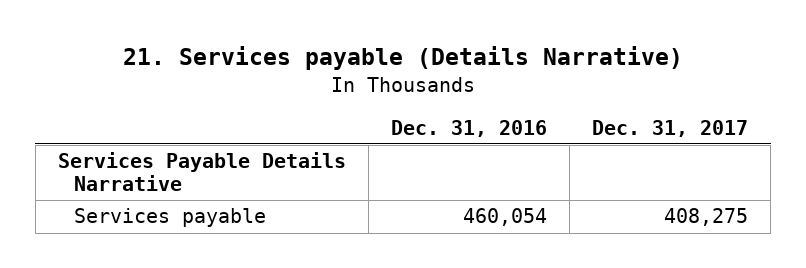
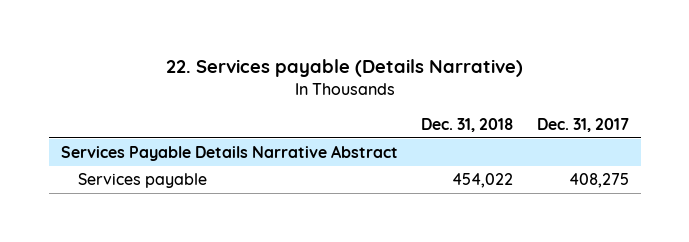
[123,46,684,71] 21. Services payable (Details Narrative) -> [165,59,523,78] 22. Services payable (Details Narrative)
[391,119,548,137] Dec. 31, 2016 -> none
none -> [421,117,514,132] Dec. 31, 2018
[57,152,346,192] Services Payable Details Narrative -> [60,145,398,162] Services Payable Details Narrative Abstract

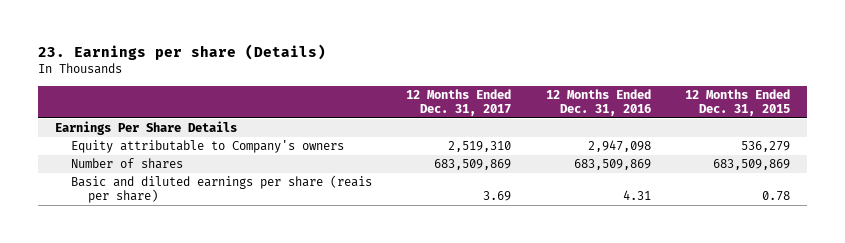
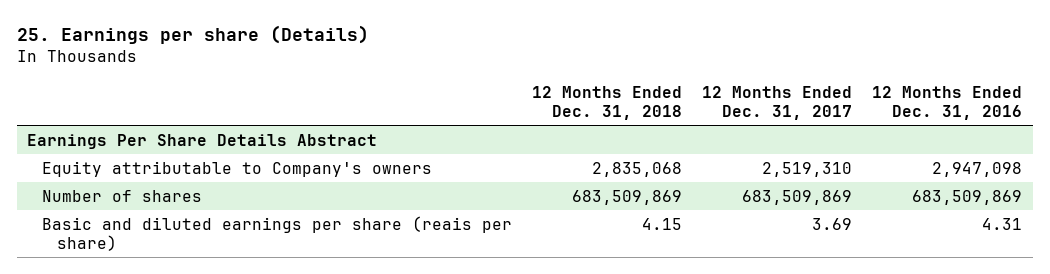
[37,43,326,60] 23. Earnings per share (Details) -> [16,25,369,45] 25. Earnings per share (Details)
[684,88,790,116] 12 Months Ended Dec. 31, 2015 -> none
none -> [532,85,683,120] 12 Months Ended Dec. 31, 2018
[54,121,237,136] Earnings Per Share Details -> [27,133,378,149] Earnings Per Share Details Abstract

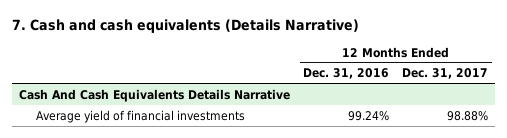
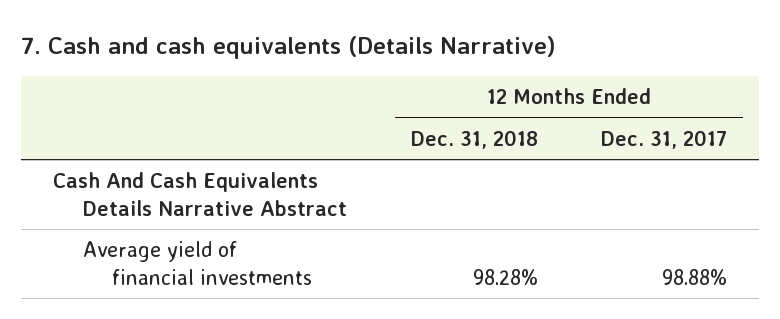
[303,68,390,80] Dec. 31, 2016 -> none
none -> [410,129,538,149] Dec. 31, 2018
[18,88,290,102] Cash And Cash Equivalents Details Narrative -> [52,172,347,216] Cash And Cash Equivalents Details Narrative Abstract

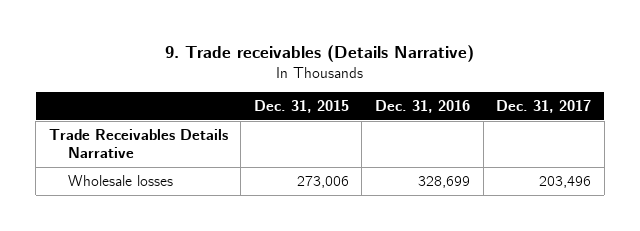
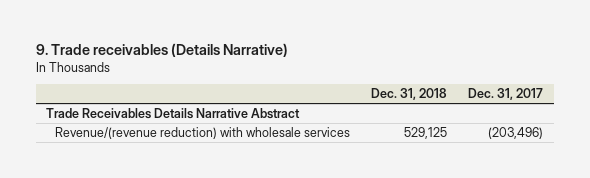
[253,99,349,113] Dec. 31, 2015 -> none
[374,99,470,113] Dec. 31, 2016 -> none
none -> [371,88,448,101] Dec. 31, 2018
[67,174,173,186] Wholesale losses -> none
[48,128,228,158] Trade Receivables Details Narrative -> [46,107,301,119] Trade Receivables Details Narrative Abstract
none -> [55,126,351,139] Revenue/(revenue reduction) with wholesale services

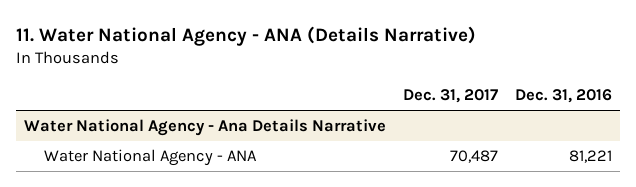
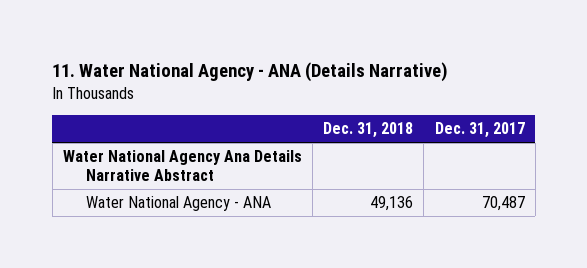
[514,89,612,104] Dec. 31, 2016 -> none
none -> [323,122,414,139] Dec. 31, 2018
[24,119,387,137] Water National Agency - Ana Details Narrative -> [62,150,302,182] Water National Agency Ana Details Narrative Abstract

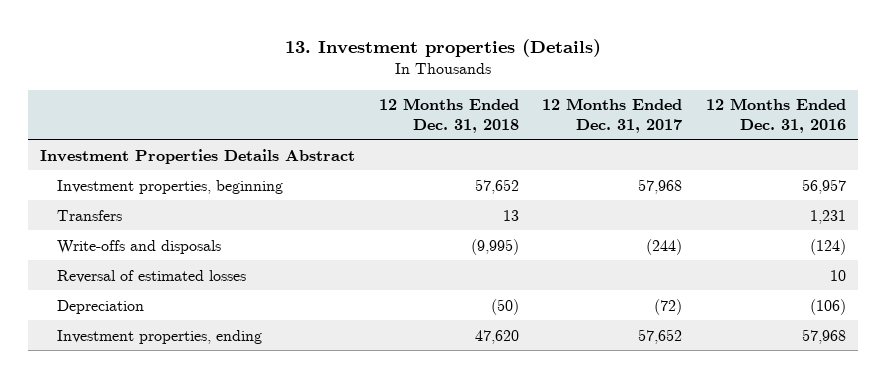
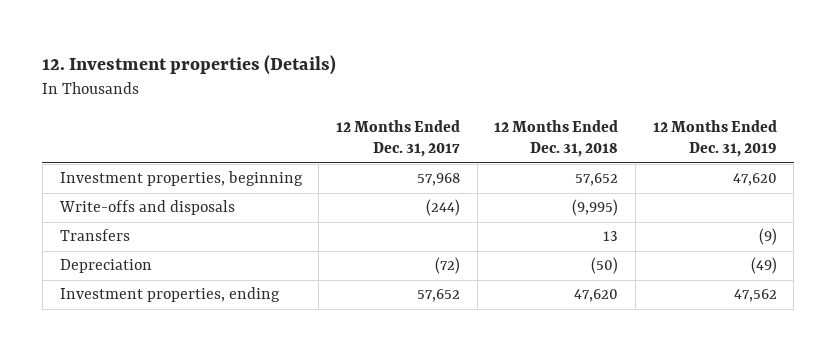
[285,38,602,57] 13. Investment properties (Details) -> [42,55,337,76] 12. Investment properties (Details)
[706,98,847,133] 12 Months Ended Dec. 31, 2016 -> none
none -> [652,119,777,158] 12 Months Ended Dec. 31, 2019
[40,148,356,164] Investment Properties Details Abstract -> none
[57,269,247,283] Reversal of estimated losses -> none
[57,209,123,221] Transfers -> [59,229,130,242] Transfers

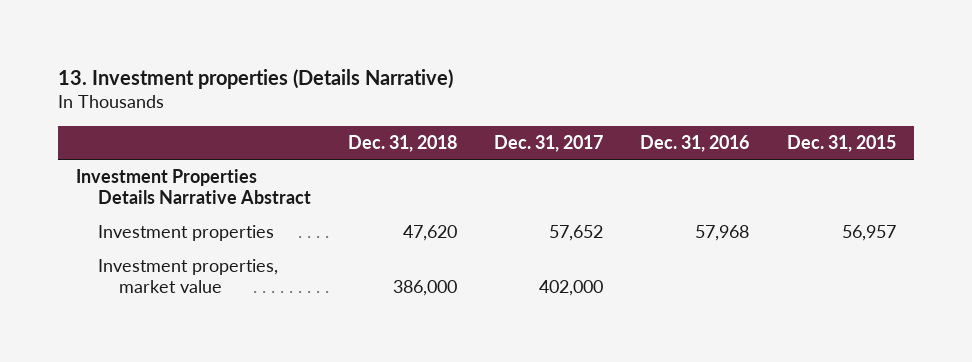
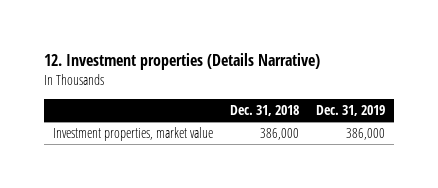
[57,68,453,89] 13. Investment properties (Details Narrative) -> [44,53,321,71] 12. Investment properties (Details Narrative)
[494,134,604,152] Dec. 31, 2017 -> none
[640,134,750,152] Dec. 31, 2016 -> none
[786,134,896,152] Dec. 31, 2015 -> none
none -> [316,105,386,117] Dec. 31, 2019
[76,169,311,205] Investment Properties Details Narrative Abstract -> none
[97,225,274,242] Investment properties -> none

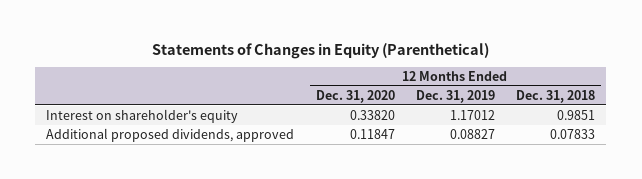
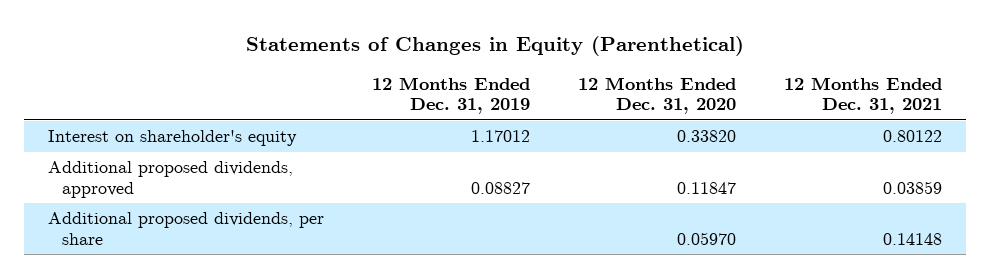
[516,89,596,103] Dec. 31, 2018 -> none
none -> [783,76,942,115] 12 Months Ended Dec. 31, 2021
none -> [48,212,325,245] Additional proposed dividends, per share

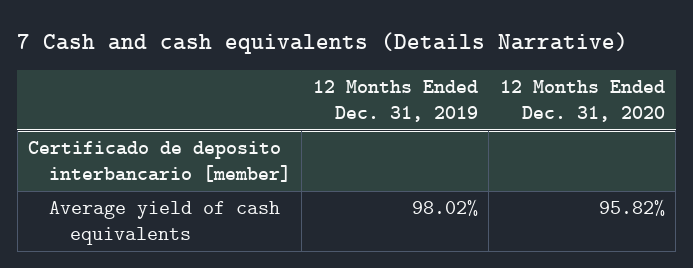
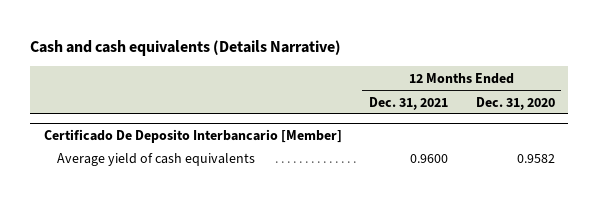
[17,32,629,55] 7 Cash and cash equivalents (Details Narrative) -> [30,40,342,57] Cash and cash equivalents (Details Narrative)
[312,80,478,123] 12 Months Ended Dec. 31, 2019 -> none
none -> [369,96,449,110] Dec. 31, 2021
[28,141,291,183] Certificado de deposito interbancario [member] -> [43,129,342,144] Certificado De Deposito Interbancario [Member]
[598,199,665,217] 95.82% -> [516,154,555,164] 0.9582

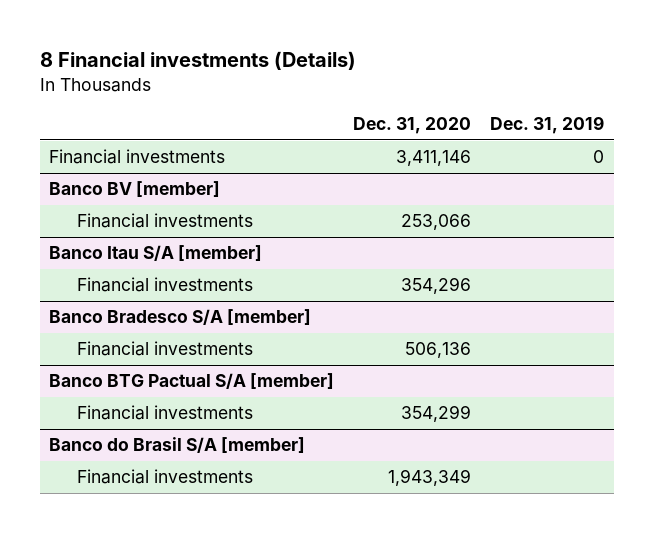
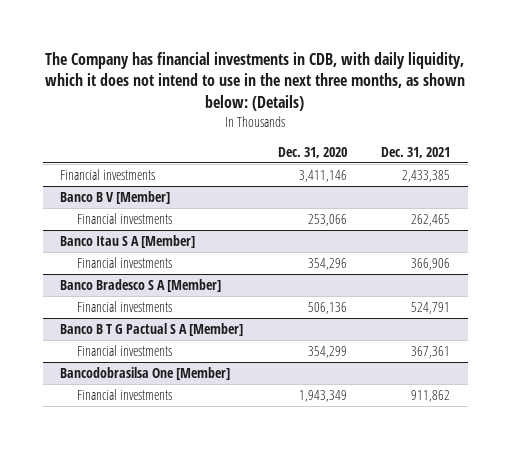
[39,50,356,70] 8 Financial investments (Details) -> [45,51,466,111] The Company has financial investments in CDB, with daily liquidity, which it does not intend to use in the next three months, as shown below: (Details)
[490,116,605,135] Dec. 31, 2019 -> none
none -> [381,146,451,158] Dec. 31, 2021
[49,181,221,198] Banco BV [member] -> [60,190,171,204] Banco B V [Member]
[49,245,263,262] Banco Itau S/A [member] -> [60,234,196,248] Banco Itau S A [Member]
[49,309,312,326] Banco Bradesco S/A [member] -> [60,278,222,292] Banco Bradesco S A [Member]
[49,373,335,390] Banco BTG Pactual S/A [member] -> [60,322,244,336] Banco B T G Pactual S A [Member]
[49,437,306,454] Banco do Brasil S/A [member] -> [60,366,231,380] Bancodobrasilsa One [Member]

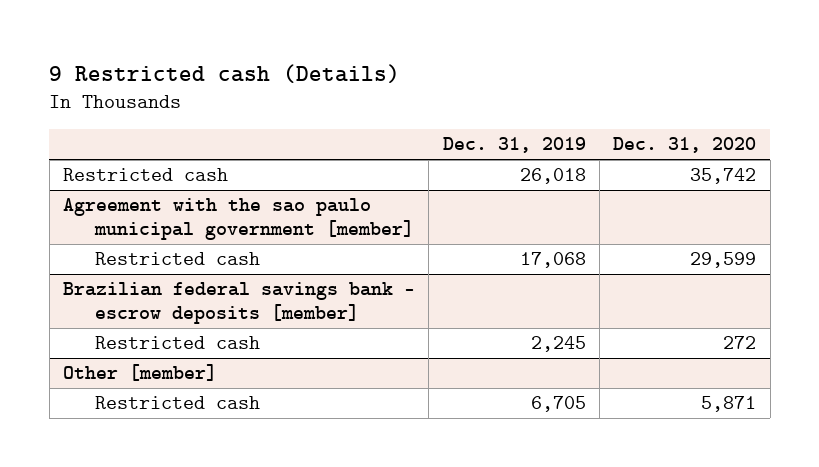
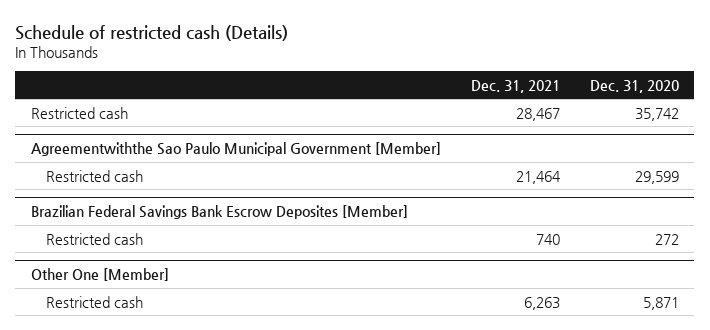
[49,63,401,83] 9 Restricted cash (Details) -> [15,24,289,41] Schedule of restricted cash (Details)
[442,137,586,154] Dec. 31, 2019 -> none
none -> [470,79,560,93] Dec. 31, 2021
[63,198,414,240] Agreement with the sao paulo municipal government [member] -> [30,142,441,157] Agreementwiththe Sao Paulo Municipal Government [Member]
[63,282,416,324] Brazilian federal savings bank - escrow deposits [member] -> [30,205,408,220] Brazilian Federal Savings Bank Escrow Deposites [Member]
[63,364,218,382] Other [member] -> [30,268,169,282] Other One [Member]

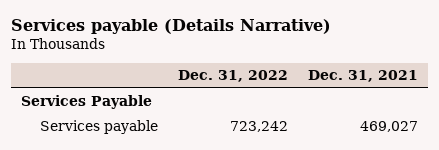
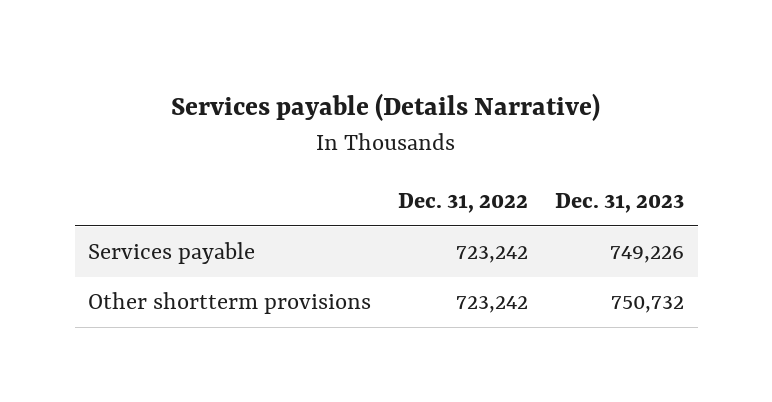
[308,70,419,83] Dec. 31, 2021 -> none
none -> [555,193,685,214] Dec. 31, 2023
[20,95,152,110] Services Payable -> none
none -> [88,292,372,315] Other shortterm provisions

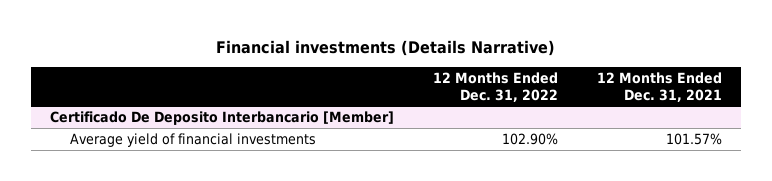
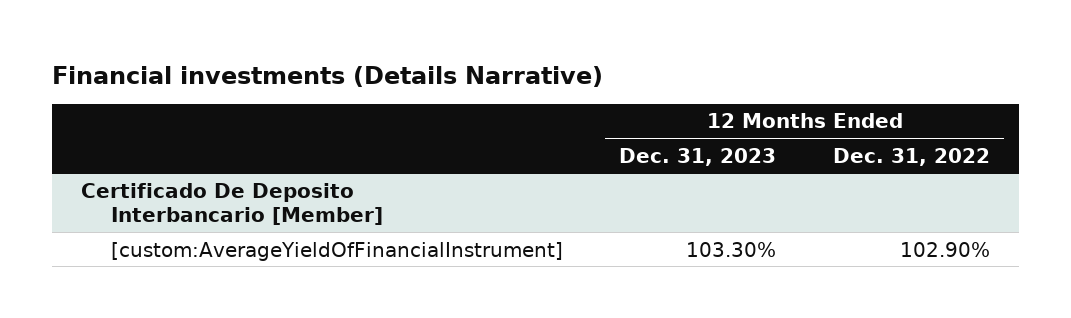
[596,71,722,102] 12 Months Ended Dec. 31, 2021 -> none
none -> [619,147,777,166] Dec. 31, 2023
[70,133,317,148] Average yield of financial investments -> [110,241,563,261] [custom:AverageYieldOfFinancialInstrument]

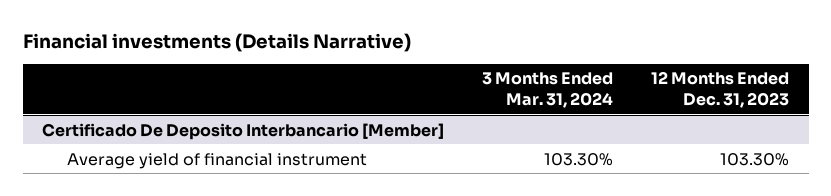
[833,147,991,166] Dec. 31, 2022 -> none
none -> [482,72,614,108] 3 Months Ended Mar. 31, 2024
[110,241,563,261] [custom:AverageYieldOfFinancialInstrument] -> [67,152,368,169] Average yield of financial instrument

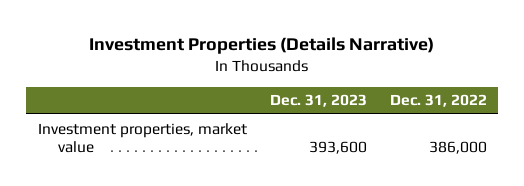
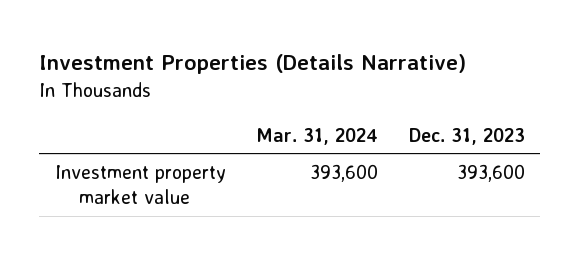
[389,94,487,108] Dec. 31, 2022 -> none
none -> [256,127,379,145] Mar. 31, 2024
[37,122,247,153] Investment properties, market value -> [54,165,226,205] Investment property market value

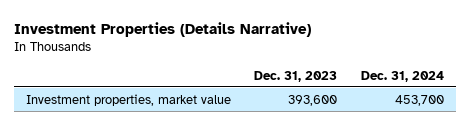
[256,127,379,145] Mar. 31, 2024 -> none
none -> [360,70,444,82] Dec. 31, 2024
[54,165,226,205] Investment property market value -> [26,93,232,106] Investment properties, market value

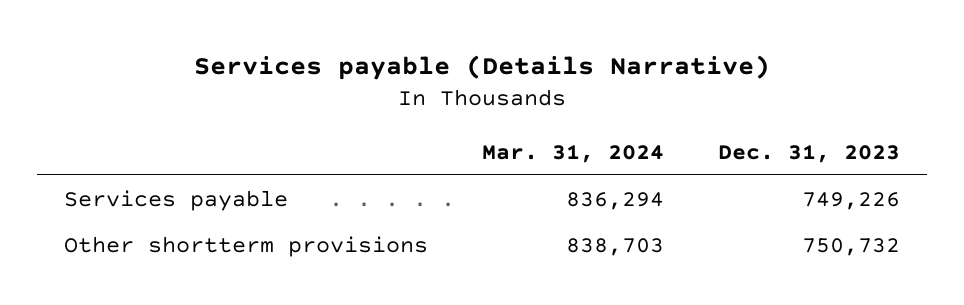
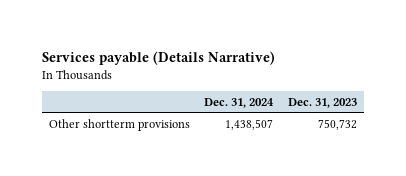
[481,143,664,163] Mar. 31, 2024 -> none
none -> [204,97,275,108] Dec. 31, 2024
[64,189,289,211] Services payable -> none

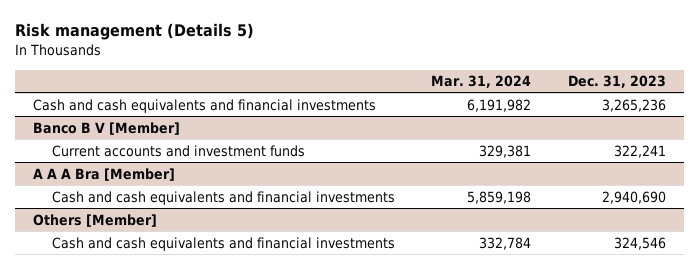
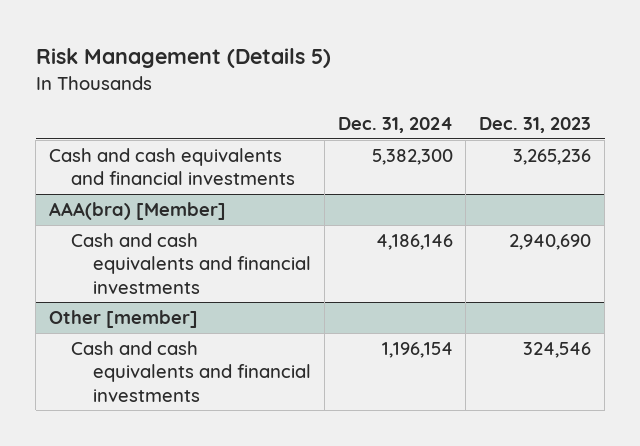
[14,23,254,41] Risk management (Details 5) -> [35,48,331,69] Risk Management (Details 5)
[431,75,532,89] Mar. 31, 2024 -> none
none -> [337,117,453,134] Dec. 31, 2024
[32,121,180,135] Banco B V [Member] -> none
[52,144,306,157] Current accounts and investment funds -> none
[32,167,175,181] A A A Bra [Member] -> [48,201,226,220] AAA(bra) [Member]
[32,213,157,227] Others [Member] -> [48,309,198,328] Other [member]

